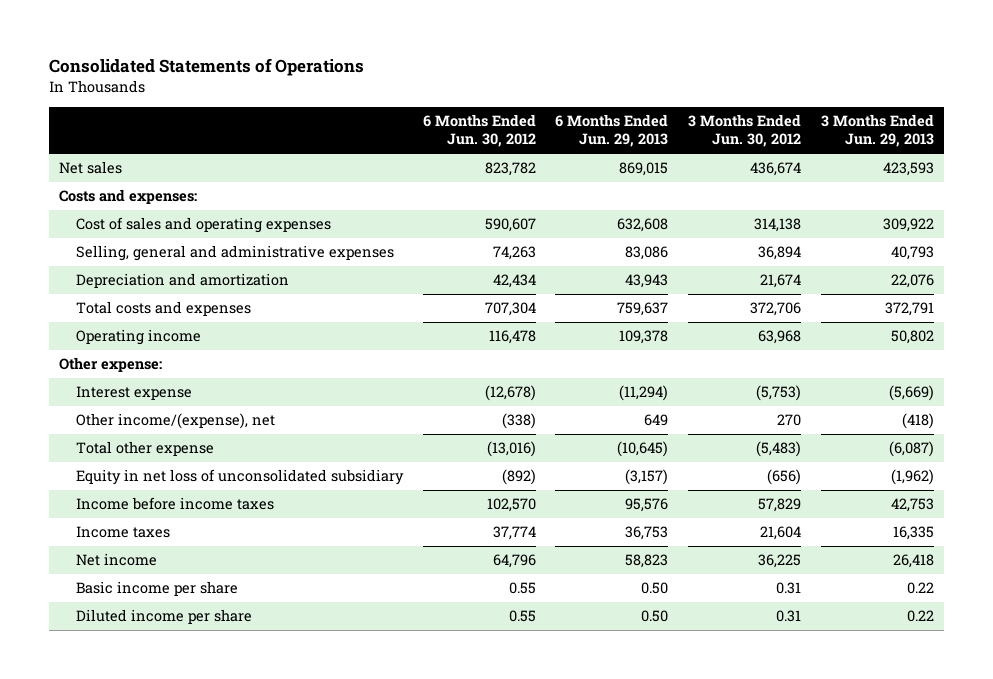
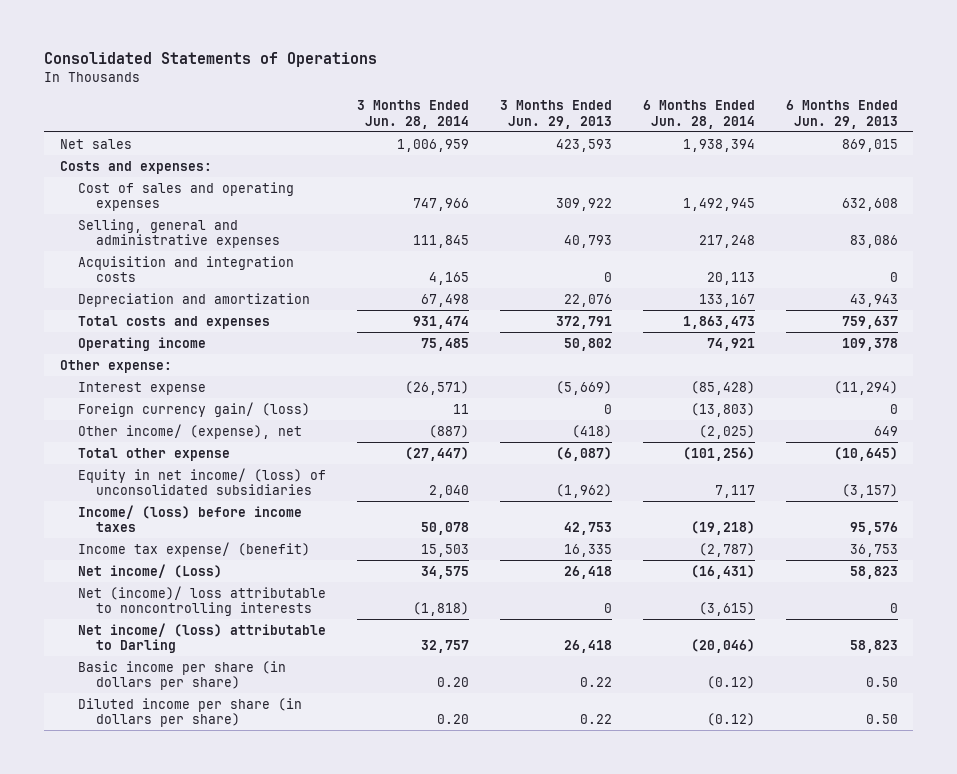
[422,113,536,148] 6 Months Ended Jun. 30, 2012 -> none
[688,113,802,148] 3 Months Ended Jun. 30, 2012 -> none
none -> [356,100,469,129] 3 Months Ended Jun. 28, 2014
none -> [642,100,755,129] 6 Months Ended Jun. 28, 2014
none -> [78,255,295,283] Acquisition and integration costs
none -> [78,401,311,417] Foreign currency gain/ (loss)
[75,413,275,430] Other income/(expense), net -> [78,423,303,439] Other income/ (expense), net
[75,469,404,486] Equity in net loss of unconsolidated subsidiary -> [78,467,327,496] Equity in net income/ (loss) of unconsolidated subsidiaries
[75,497,274,511] Income before income taxes -> [78,504,303,533] Income/ (loss) before income taxes
[75,526,170,539] Income taxes -> [78,541,311,557] Income tax expense/ (benefit)
none -> [78,563,223,578] Net income/ (Loss)
none -> [78,585,327,617] Net (income)/ loss attributable to noncontrolling interests
[75,553,157,567] Net income -> [78,622,327,654] Net income/ (loss) attributable to Darling
[75,581,238,597] Basic income per share -> [78,660,287,691] Basic income per share (in dollars per share)
[75,609,252,625] Diluted income per share -> [78,697,303,728] Diluted income per share (in dollars per share)

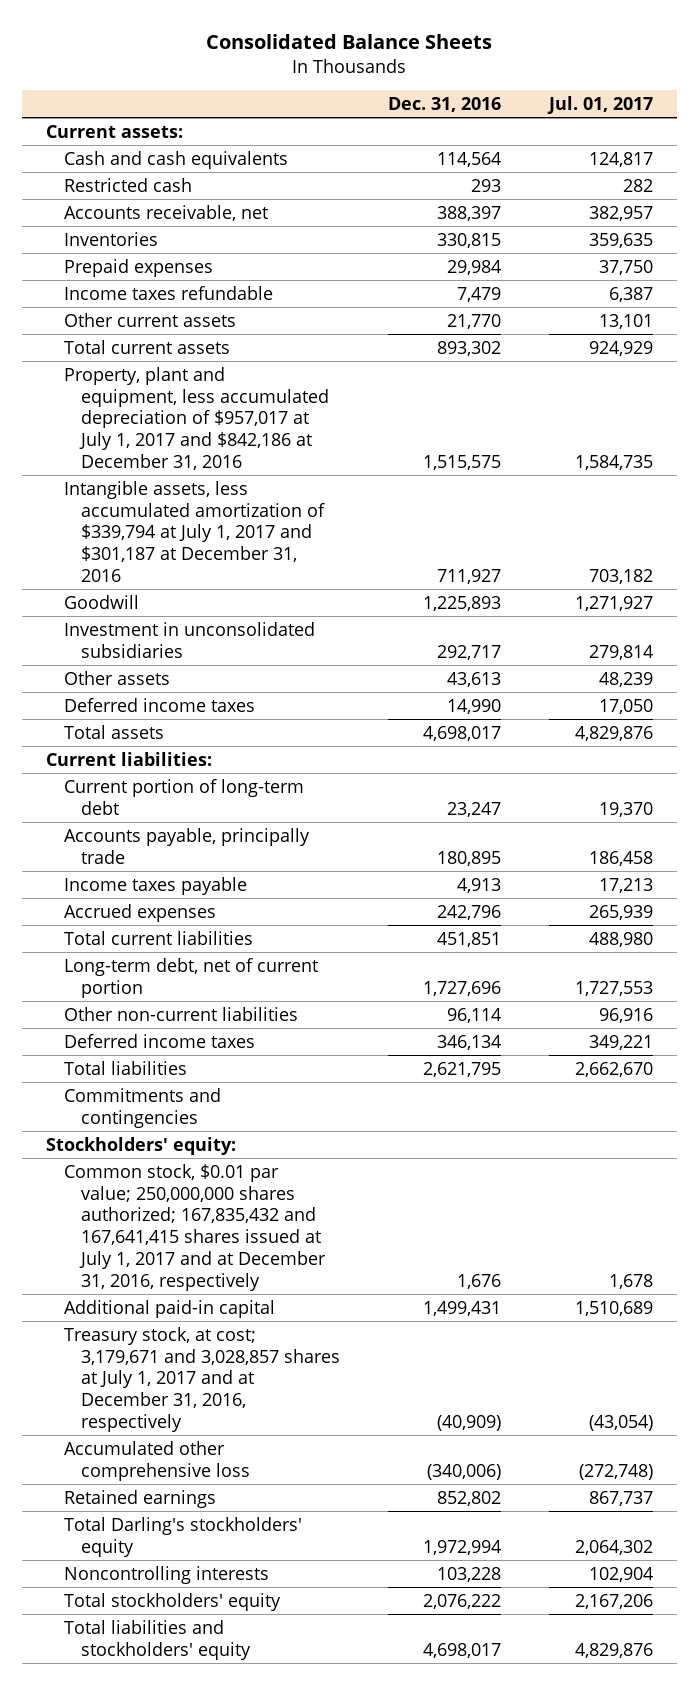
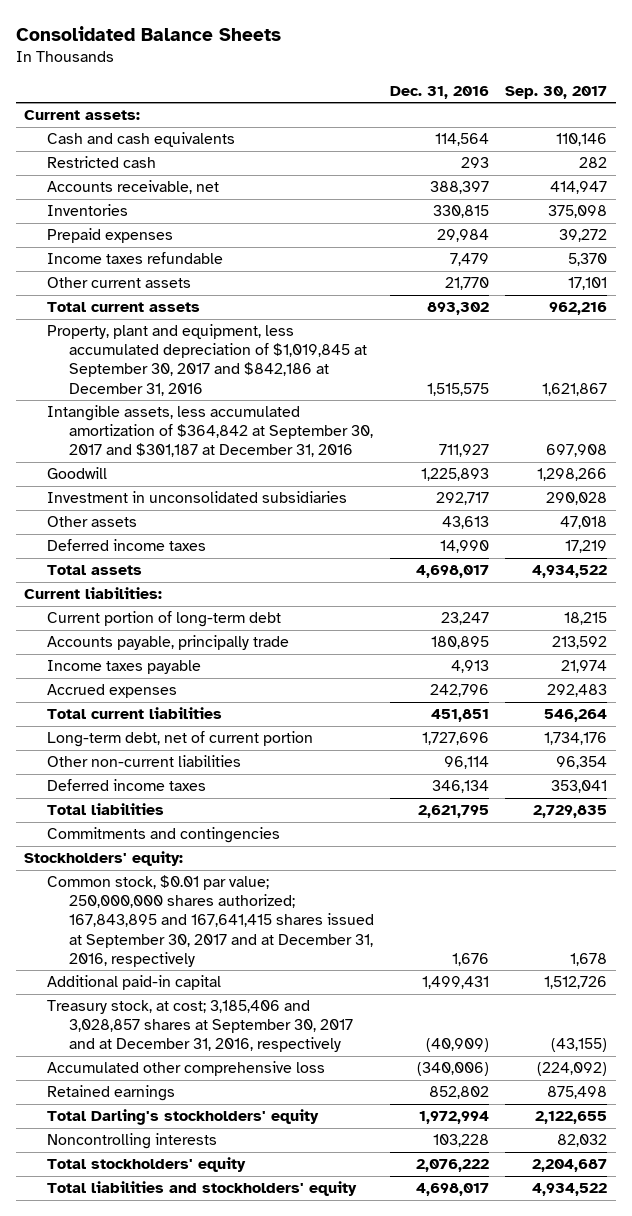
[546,96,653,115] Jul. 01, 2017 -> none
none -> [505,85,608,99] Sep. 30, 2017
[63,366,330,471] Property, plant and equipment, less accumulated depreciation of $957,017 at July 1, 2017 and $842,186 at December 31, 2016 -> [46,324,368,396] Property, plant and equipment, less accumulated depreciation of $1,019,845 at September 30, 2017 and $842,186 at December 31, 2016
[63,480,326,583] Intangible assets, less accumulated amortization of $339,794 at July 1, 2017 and $301,187 at December 31, 2016 -> [46,405,374,458] Intangible assets, less accumulated amortization of $364,842 at September 30, 2017 and $301,187 at December 31, 2016
[63,1163,327,1292] Common stock, $0.01 par value; 250,000,000 shares authorized; 167,835,432 and 167,641,415 shares issued at July 1, 2017 and at December 31, 2016, respectively -> [46,875,375,967] Common stock, $0.01 par value; 250,000,000 shares authorized; 167,843,895 and 167,641,415 shares issued at September 30, 2017 and at December 31, 2016, respectively
[63,1326,341,1433] Treasury stock, at cost; 3,179,671 and 3,028,857 shares at July 1, 2017 and at December 31, 2016, respectively -> [46,1000,354,1053] Treasury stock, at cost; 3,185,406 and 3,028,857 shares at September 30, 2017 and at December 31, 2016, respectively

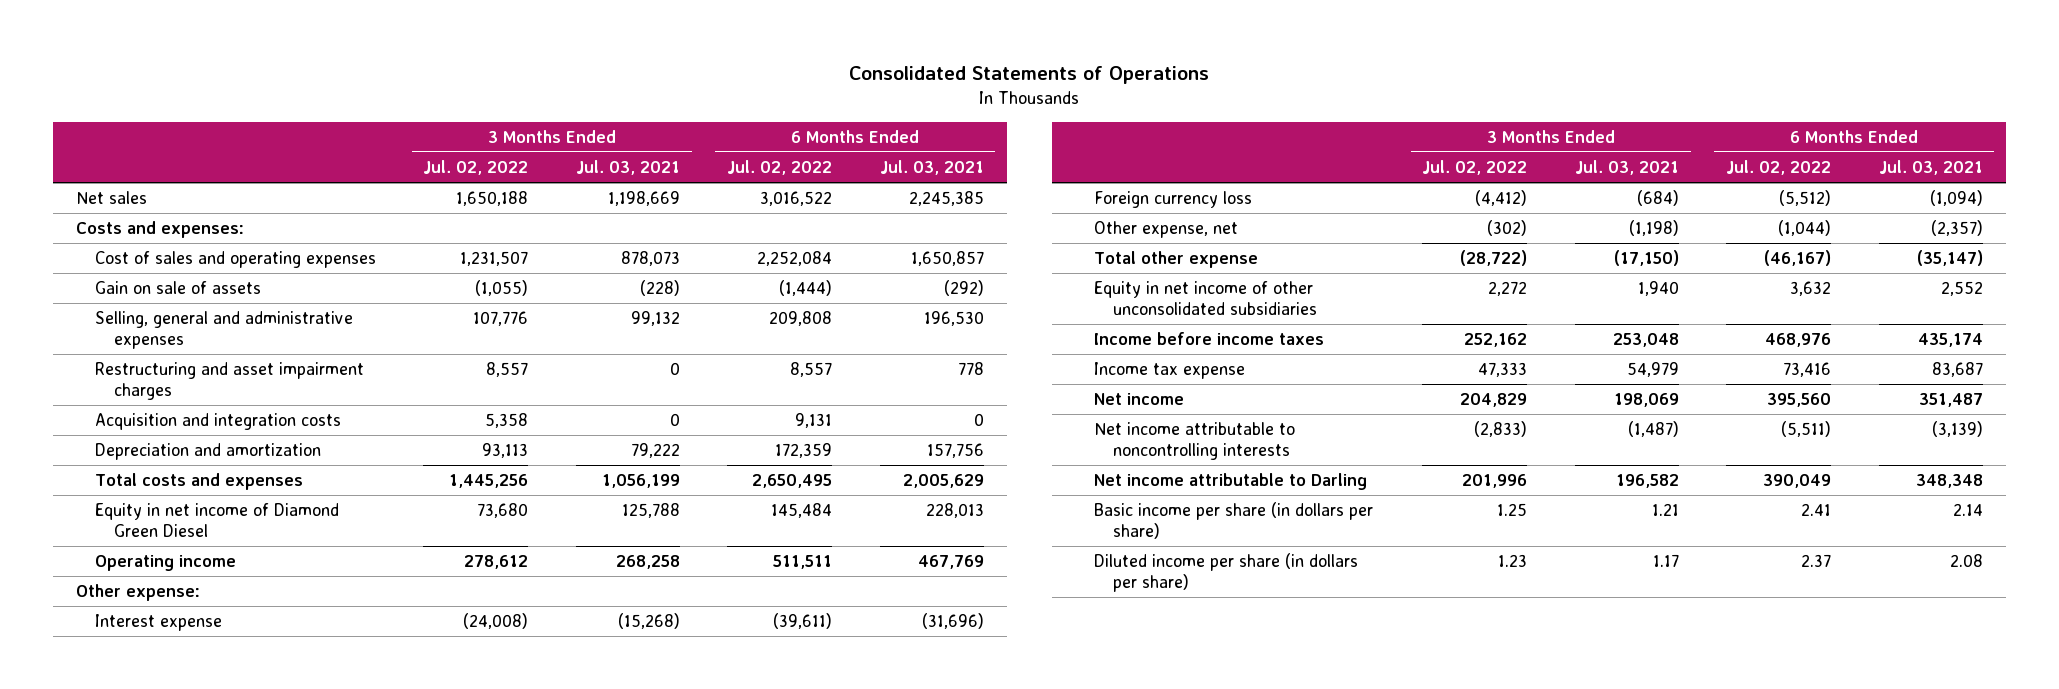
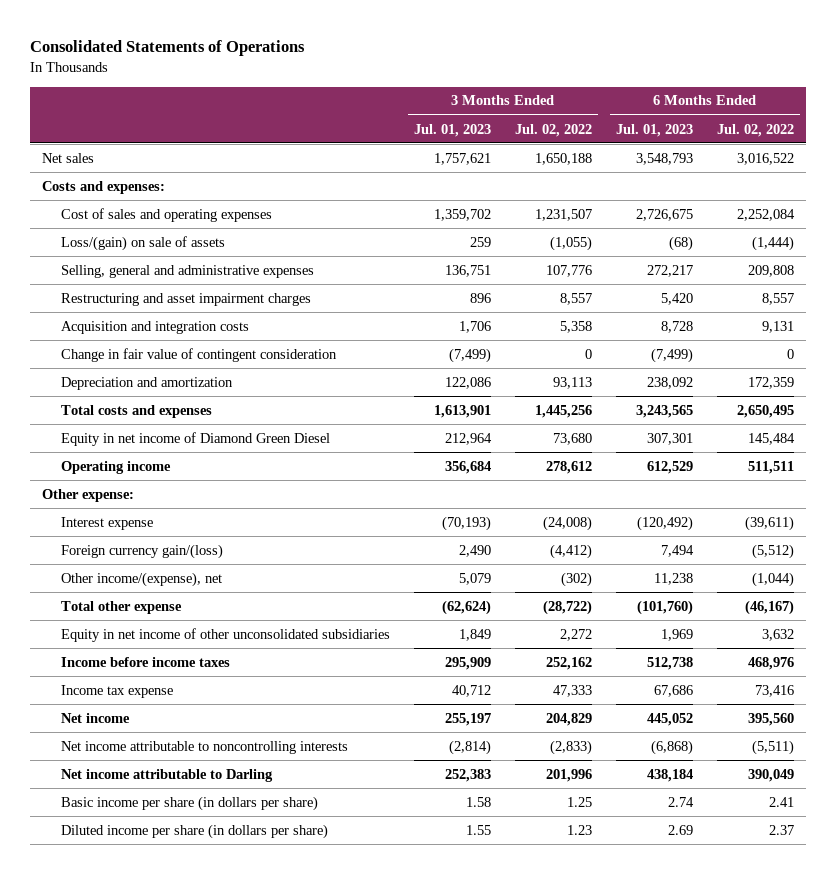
[575,160,680,176] Jul. 03, 2021 -> none
[879,160,984,176] Jul. 03, 2021 -> none
none -> [414,123,492,137] Jul. 01, 2023
none -> [615,123,693,137] Jul. 01, 2023
[95,281,262,295] Gain on sale of assets -> [61,235,226,251] Loss/(gain) on sale of assets
none -> [61,347,338,362] Change in fair value of contingent consideration
[1094,191,1253,209] Foreign currency loss -> [61,543,224,559] Foreign currency gain/(loss)
[1094,221,1239,239] Other expense, net -> [61,571,223,587] Other income/(expense), net

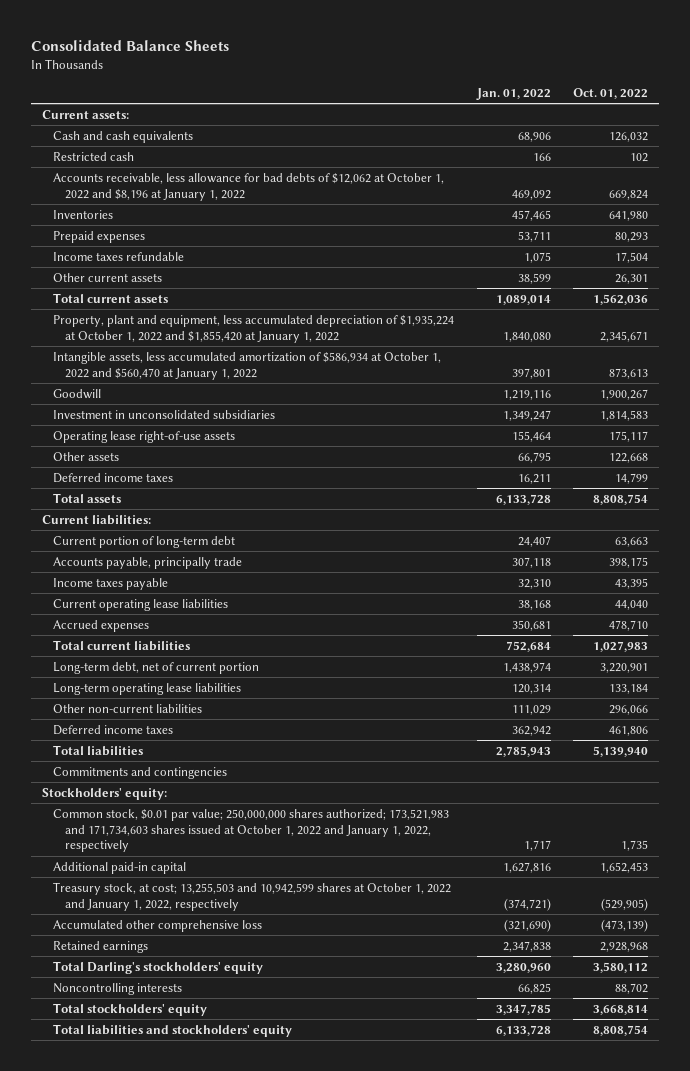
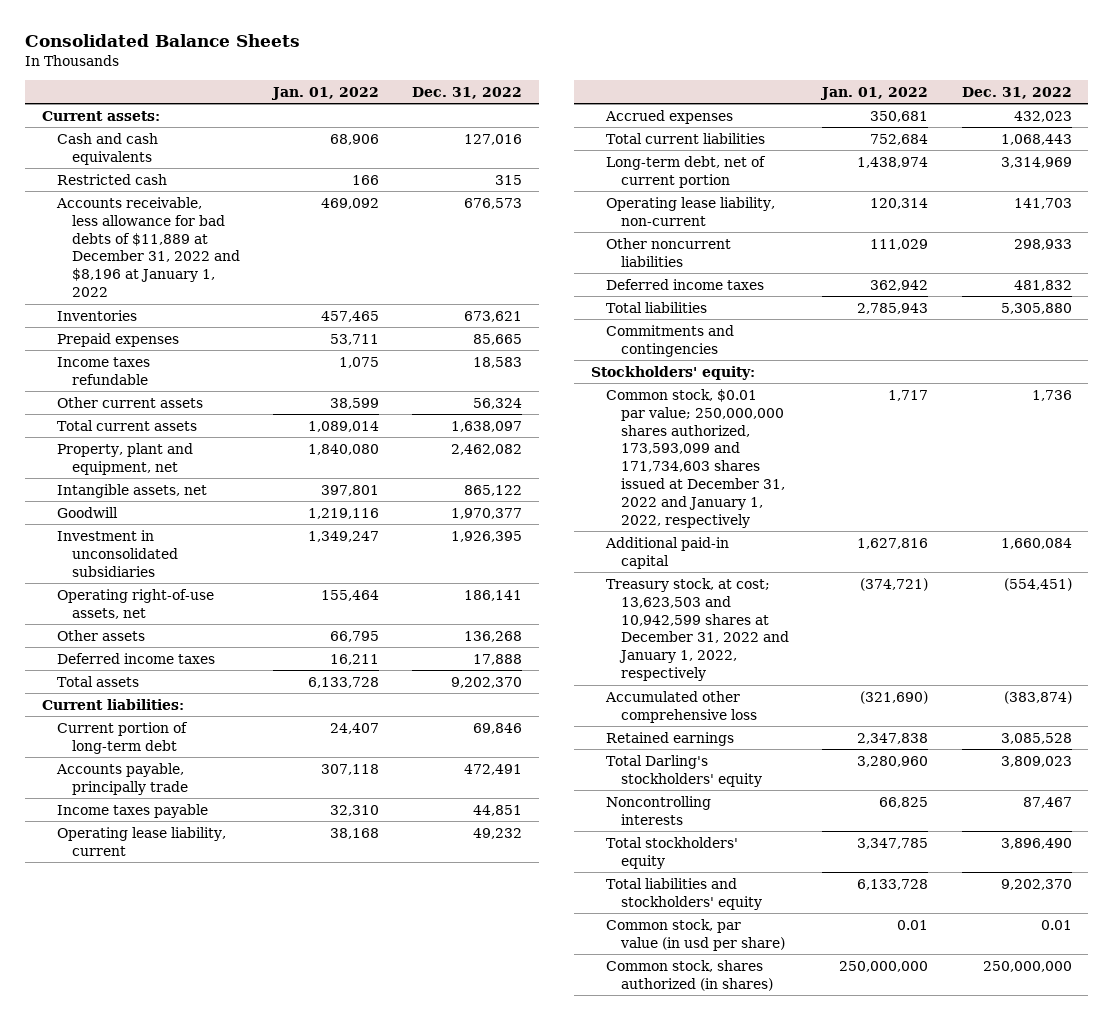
[573,88,649,100] Oct. 01, 2022 -> none
none -> [412,87,523,100] Dec. 31, 2022
[53,172,445,201] Accounts receivable, less allowance for bad debts of $12,062 at October 1, 2022 and $8,196 at January 1, 2022 -> [55,196,240,298] Accounts receivable, less allowance for bad debts of $11,889 at December 31, 2022 and $8,196 at January 1, 2022
[53,314,455,343] Property, plant and equipment, less accumulated depreciation of $1,935,224 at October 1, 2022 and $1,855,420 at January 1, 2022 -> [56,442,193,475] Property, plant and equipment, net
[53,351,442,380] Intangible assets, less accumulated amortization of $586,934 at October 1, 2022 and $560,470 at January 1, 2022 -> [56,483,207,498] Intangible assets, net
[53,430,236,443] Operating lease right-of-use assets -> [56,588,214,619] Operating right-of-use assets, net
[53,598,229,611] Current operating lease liabilities -> [56,826,226,856] Operating lease liability, current
[53,682,242,695] Long-term operating lease liabilities -> [606,196,776,226] Operating lease liability, non-current
[53,703,203,713] Other non-current liabilities -> [606,237,732,267] Other noncurrent liabilities
[53,808,450,853] Common stock, $0.01 par value; 250,000,000 shares authorized; 173,521,983 and 171,734,603 shares issued at October 1, 2022 and January 1, 2022, respectively -> [606,388,785,529] Common stock, $0.01 par value; 250,000,000 shares authorized, 173,593,099 and 171,734,603 shares issued at December 31, 2022 and January 1, 2022, respectively
[53,881,452,911] Treasury stock, at cost; 13,255,503 and 10,942,599 shares at October 1, 2022 and January 1, 2022, respectively -> [606,577,789,682] Treasury stock, at cost; 13,623,503 and 10,942,599 shares at December 31, 2022 and January 1, 2022, respectively
none -> [606,918,785,951] Common stock, par value (in usd per share)
none -> [606,959,773,991] Common stock, shares authorized (in shares)

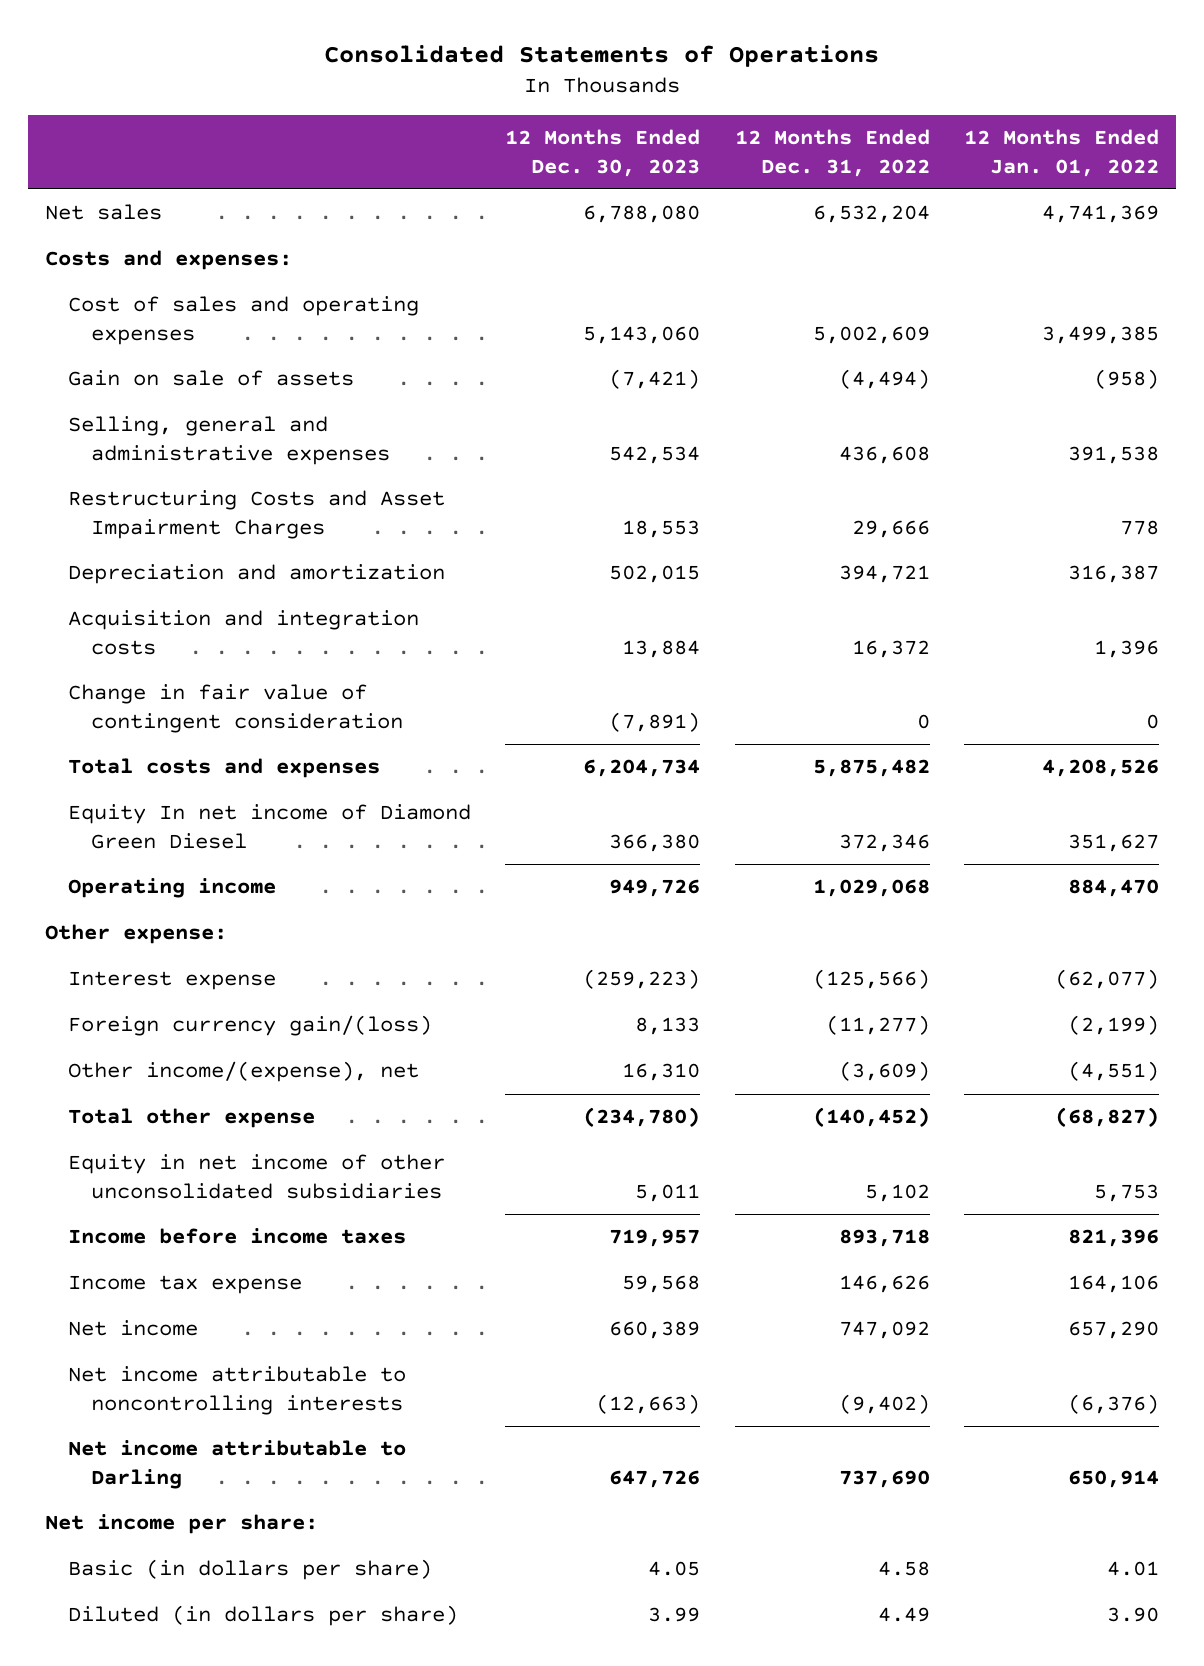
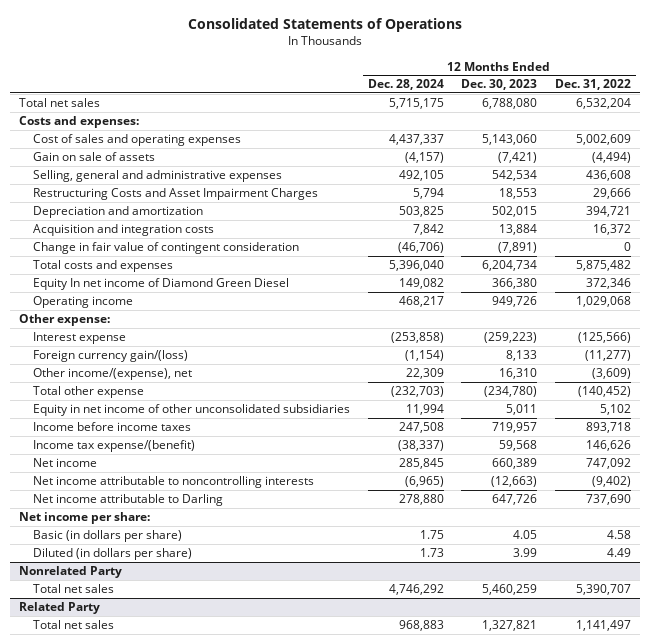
[964,128,1160,177] 12 Months Ended Jan. 01, 2022 -> none
none -> [367,79,444,91] Dec. 28, 2024
[44,204,162,221] Net sales -> [19,98,101,108] Total net sales
[67,1275,302,1295] Income tax expense -> [32,440,195,453] Income tax expense/(benefit)
none -> [19,566,123,579] Nonrelated Party
none -> [32,584,114,594] Total net sales
none -> [19,602,101,615] Related Party
none -> [32,620,114,630] Total net sales

